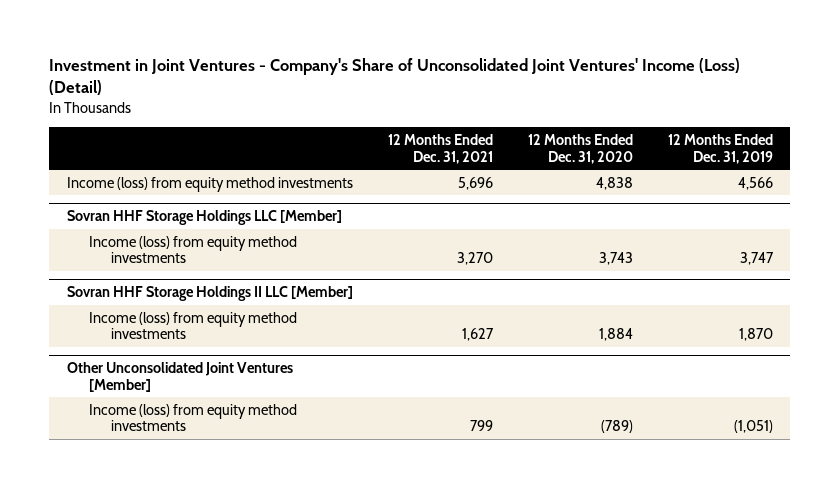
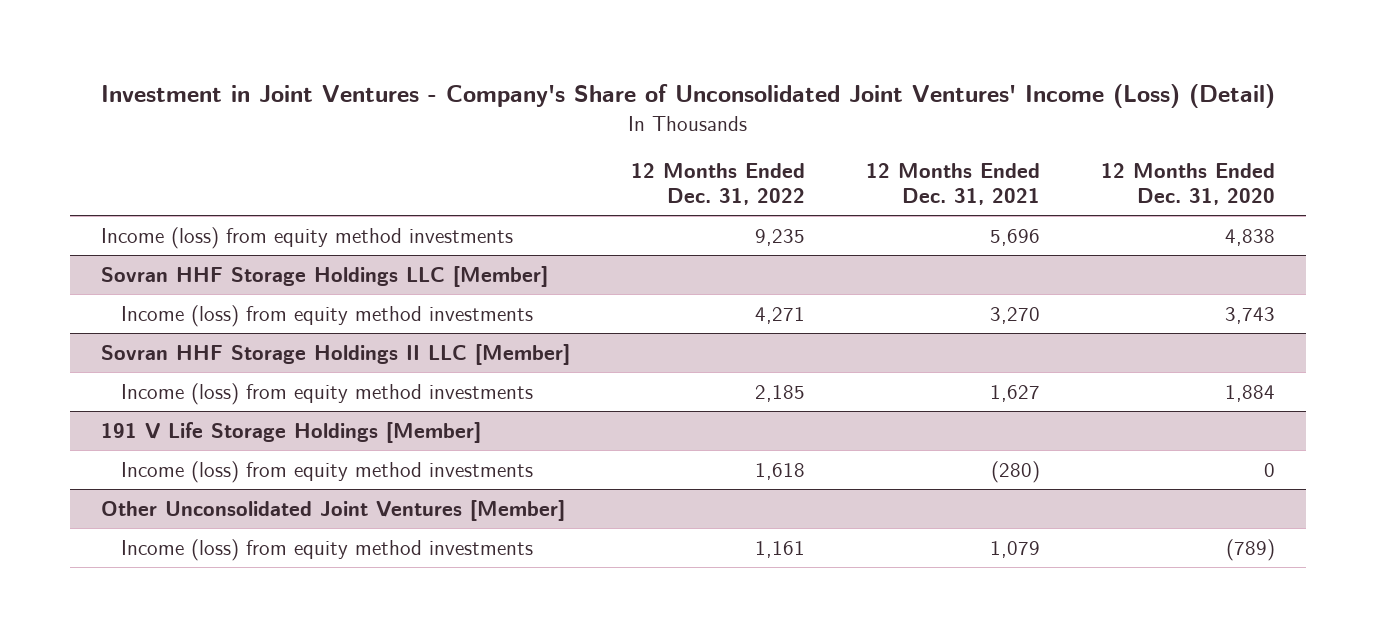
[667,133,773,164] 12 Months Ended Dec. 31, 2019 -> none
none -> [631,163,806,206] 12 Months Ended Dec. 31, 2022
none -> [100,421,481,443] 191 V Life Storage Holdings [Member]
none -> [120,460,533,483] Income (loss) from equity method investments
[469,420,493,432] 799 -> [990,540,1041,558] 1,079

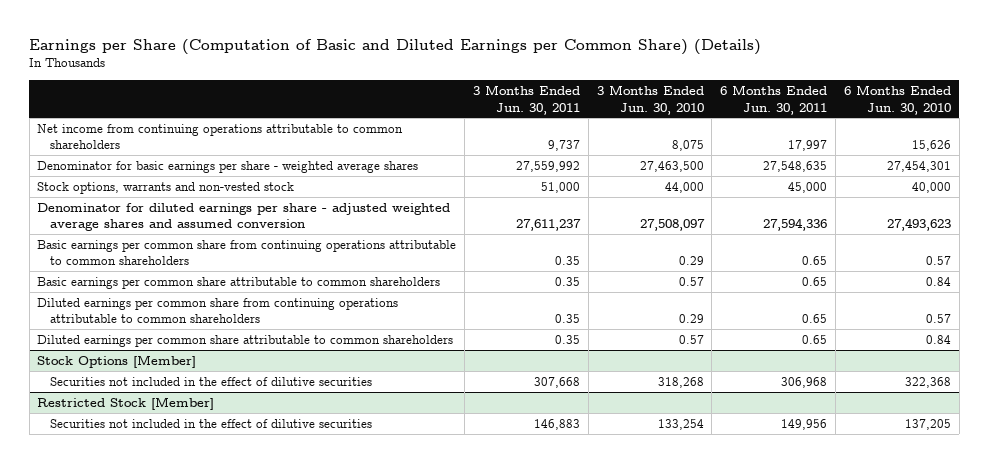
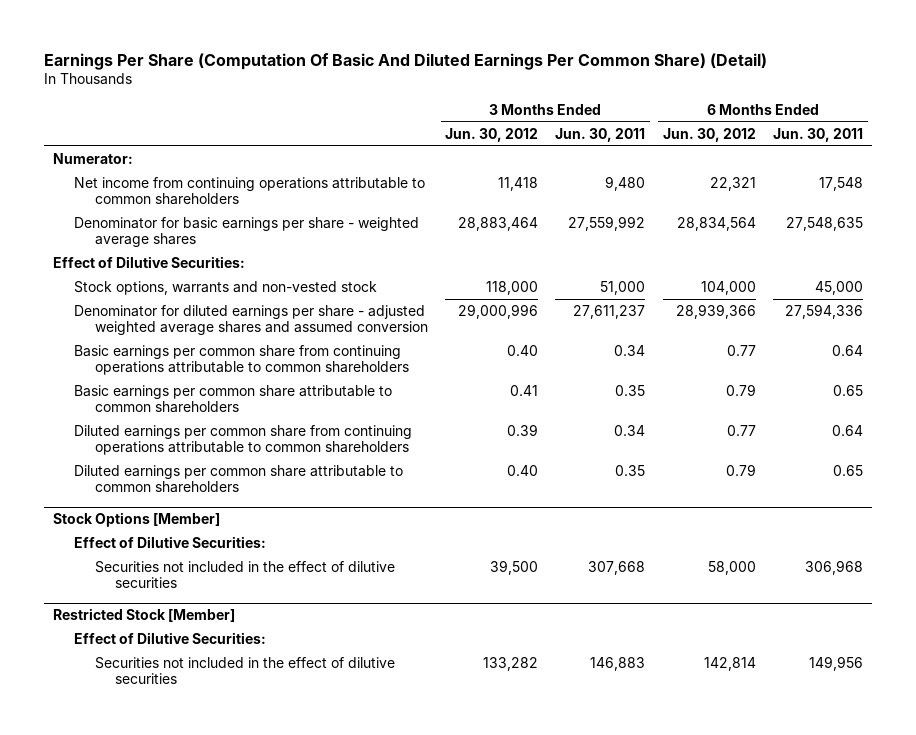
[29,38,762,55] Earnings per Share (Computation of Basic and Diluted Earnings per Common Share) (Details) -> [44,52,768,70] Earnings Per Share (Computation Of Basic And Diluted Earnings Per Common Share) (Detail)
[596,85,704,115] 3 Months Ended Jun. 30, 2010 -> none
[843,85,951,115] 6 Months Ended Jun. 30, 2010 -> none
none -> [444,127,538,142] Jun. 30, 2012
none -> [662,127,756,142] Jun. 30, 2012
none -> [53,152,134,164] Numerator:
[547,140,580,152] 9,737 -> [605,175,646,191] 9,480
[788,140,828,152] 17,997 -> [819,176,864,191] 17,548
none -> [53,255,246,268] Effect of Dilutive Securities:
[554,256,580,266] 0.35 -> [614,344,646,356] 0.34
[802,256,828,266] 0.65 -> [832,344,864,356] 0.64
[554,314,580,324] 0.35 -> [614,424,646,436] 0.34
[802,314,828,324] 0.65 -> [832,424,864,436] 0.64
none -> [73,535,266,548] Effect of Dilutive Securities:
none -> [73,631,266,644] Effect of Dilutive Securities:

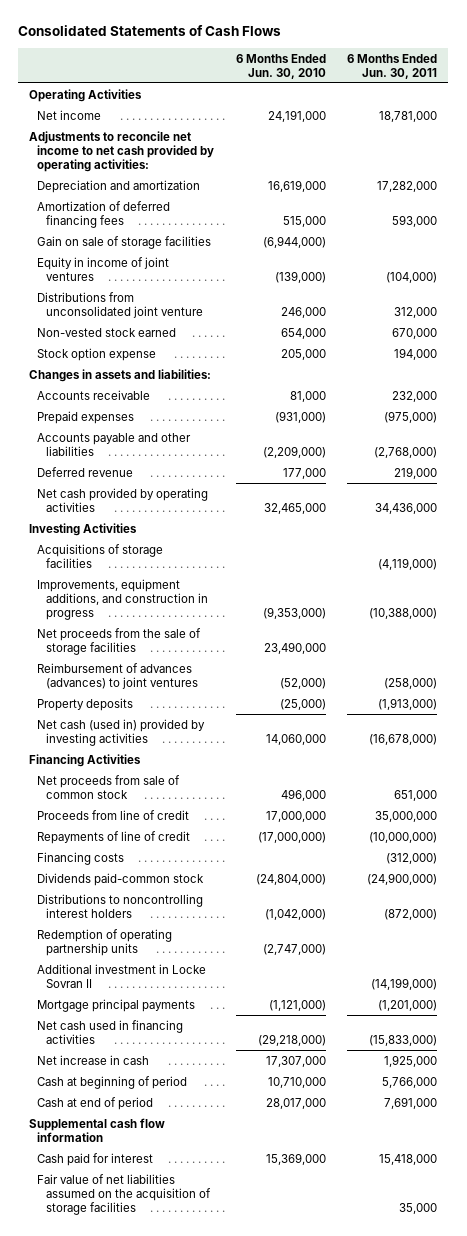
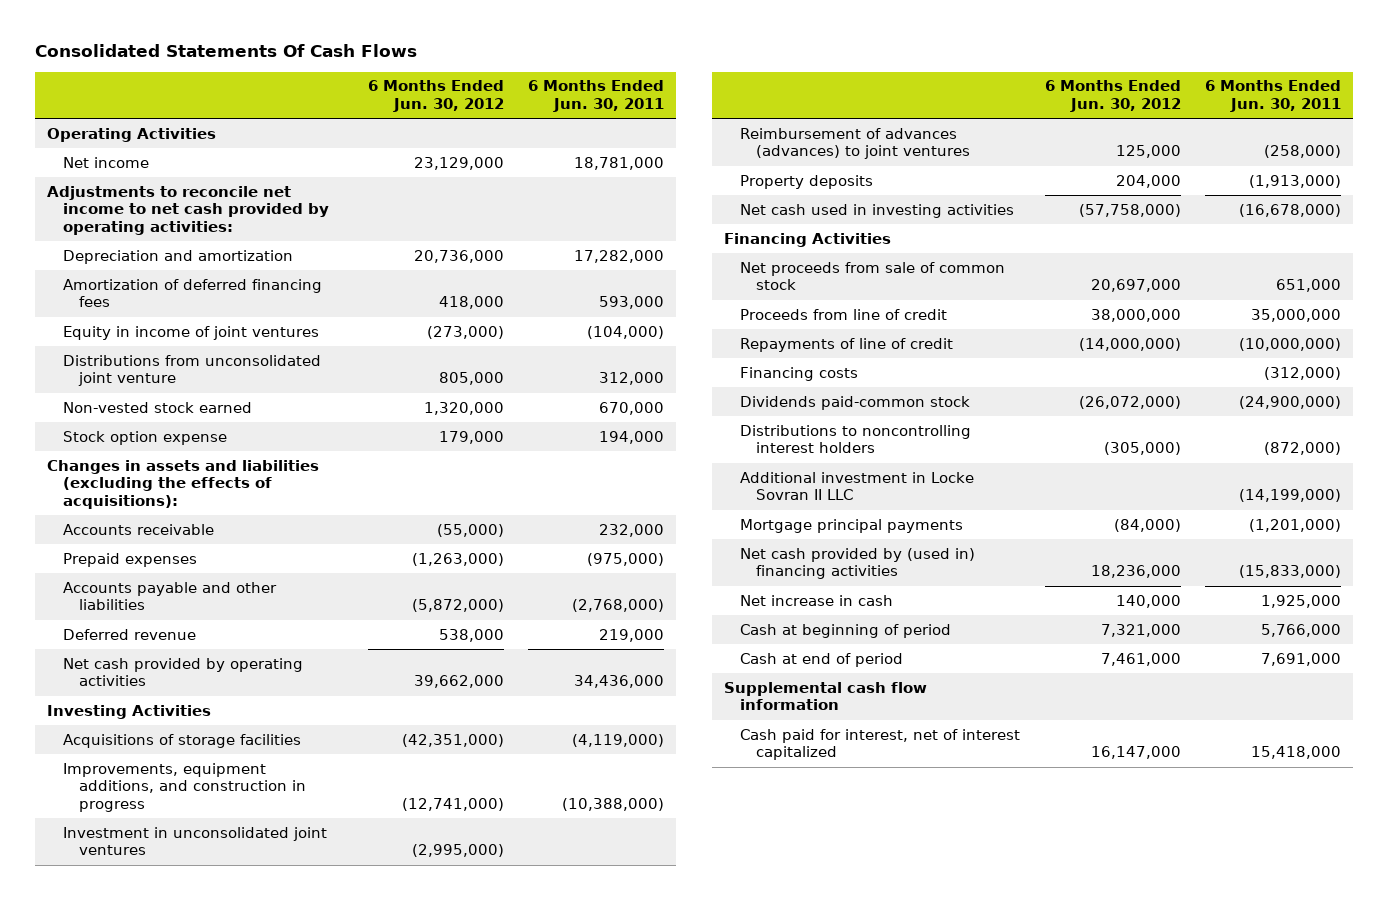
[18,25,282,37] Consolidated Statements of Cash Flows -> [35,44,418,58] Consolidated Statements Of Cash Flows
[235,53,326,79] 6 Months Ended Jun. 30, 2010 -> none
none -> [367,80,504,113] 6 Months Ended Jun. 30, 2012
[37,235,212,249] Gain on sale of storage facilities -> none
[29,368,212,382] Changes in assets and liabilities: -> [47,459,320,509] Changes in assets and liabilities (excluding the effects of acquisitions):
[37,627,202,655] Net proceeds from the sale of storage facilities -> none
none -> [63,826,328,856] Investment in unconsolidated joint ventures
[37,718,206,746] Net cash (used in) provided by investing activities -> [740,203,1015,218] Net cash used in investing activities
[37,928,173,956] Redemption of operating partnership units -> none
[37,963,207,988] Additional investment in Locke Sovran II -> [740,471,975,501] Additional investment in Locke Sovran II LLC
[37,1019,184,1044] Net cash used in financing activities -> [740,547,976,580] Net cash provided by (used in) financing activities
[37,1173,211,1215] Fair value of net liabilities assumed on the acquisition of storage facilities -> none
[37,1152,154,1166] Cash paid for interest -> [740,728,1021,761] Cash paid for interest, net of interest capitalized

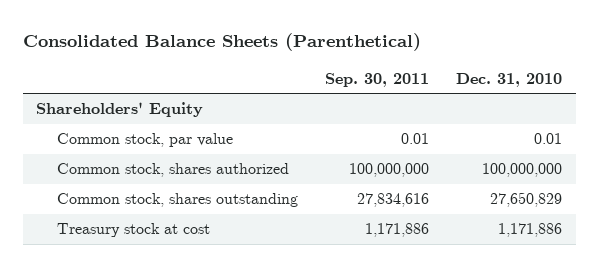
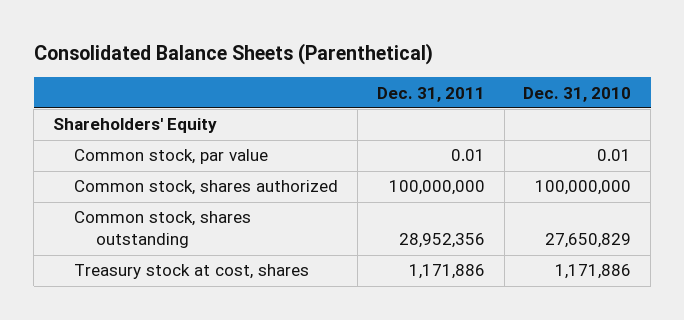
[325,72,430,87] Sep. 30, 2011 -> none
none -> [376,86,485,102] Dec. 31, 2011
[56,223,210,238] Treasury stock at cost -> [74,264,310,280] Treasury stock at cost, shares

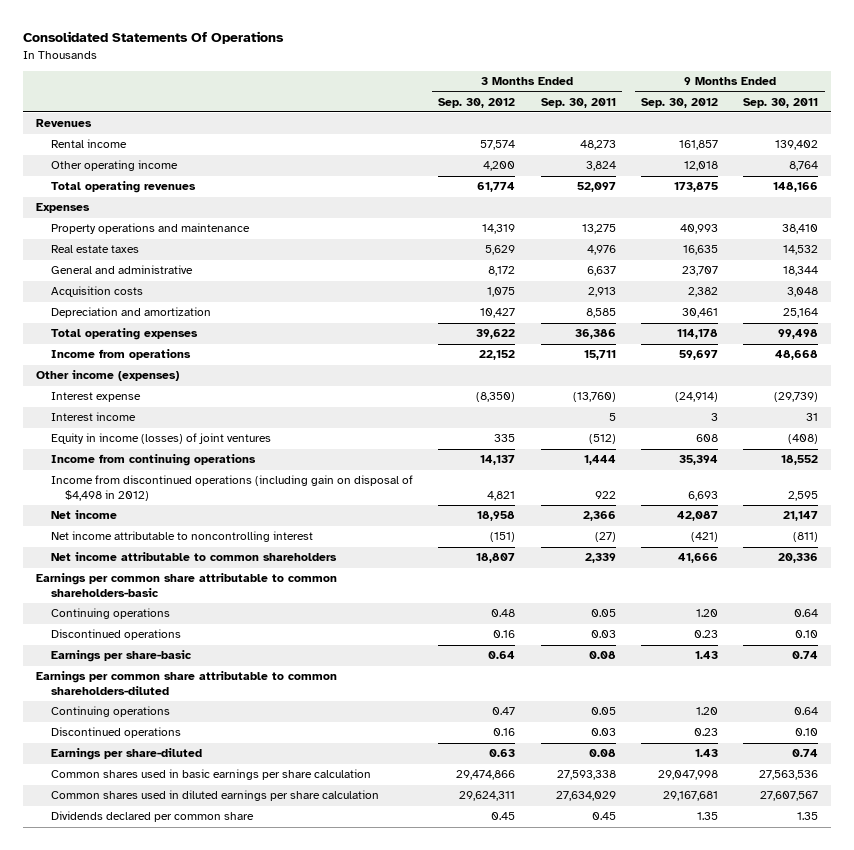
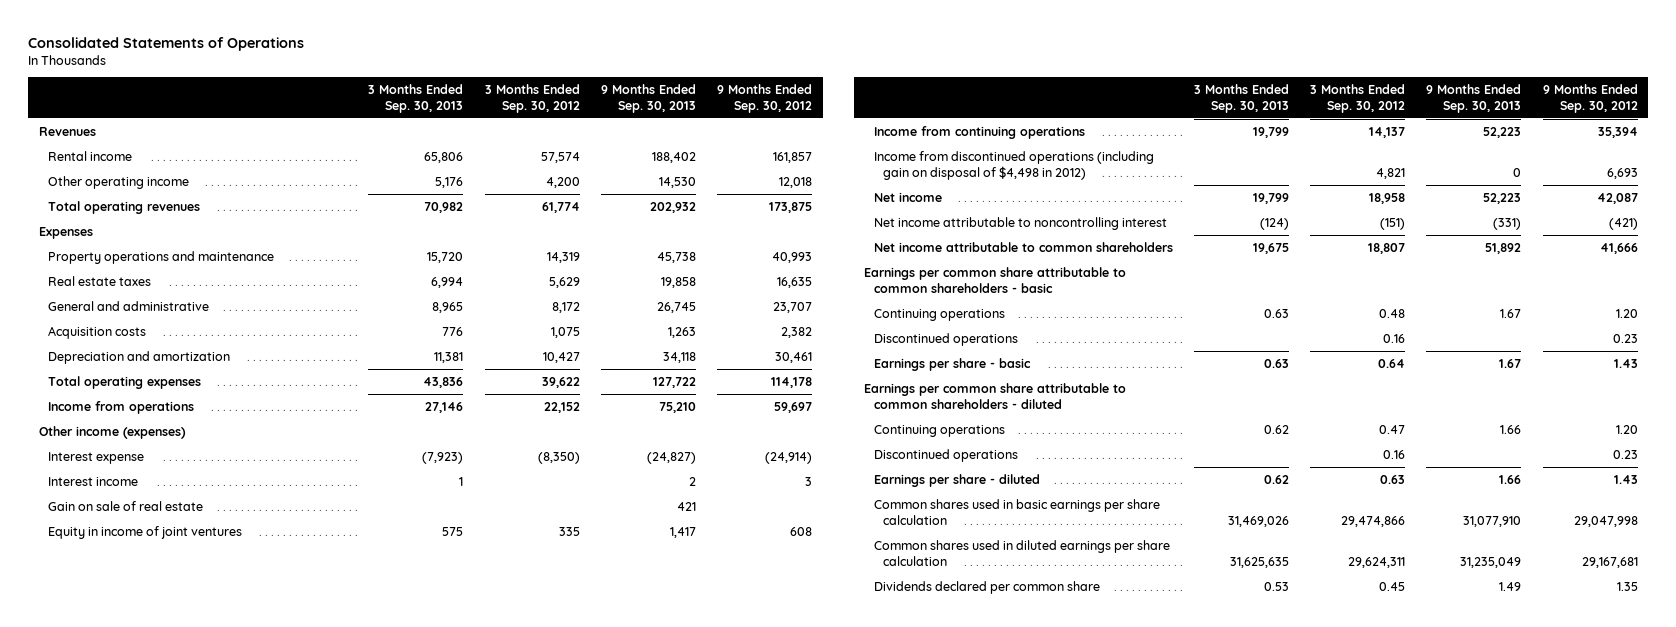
[23,31,285,45] Consolidated Statements Of Operations -> [28,36,305,51] Consolidated Statements of Operations
[540,97,616,108] Sep. 30, 2011 -> none
[743,97,819,108] Sep. 30, 2011 -> none
none -> [368,84,464,113] 3 Months Ended Sep. 30, 2013
none -> [600,84,696,113] 9 Months Ended Sep. 30, 2013
none -> [48,500,204,511] Gain on sale of real estate
[50,433,271,445] Equity in income (losses) of joint ventures -> [48,525,243,539] Equity in income of joint ventures
[35,573,337,597] Earnings per common share attributable to common shareholders-basic -> [864,266,1127,293] Earnings per common share attributable to common shareholders - basic
[50,650,192,663] Earnings per share-basic -> [873,357,1031,371] Earnings per share - basic
[35,671,337,695] Earnings per common share attributable to common shareholders-diluted -> [864,382,1127,409] Earnings per common share attributable to common shareholders - diluted
[50,748,202,761] Earnings per share-diluted -> [873,473,1040,487] Earnings per share - diluted

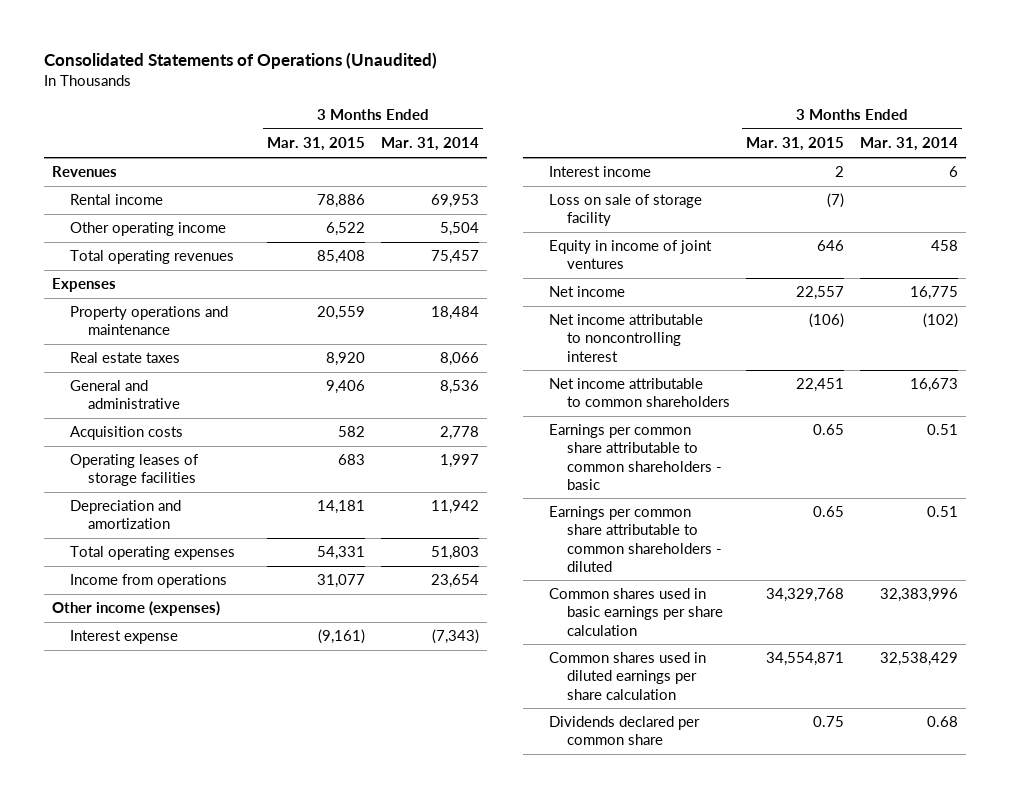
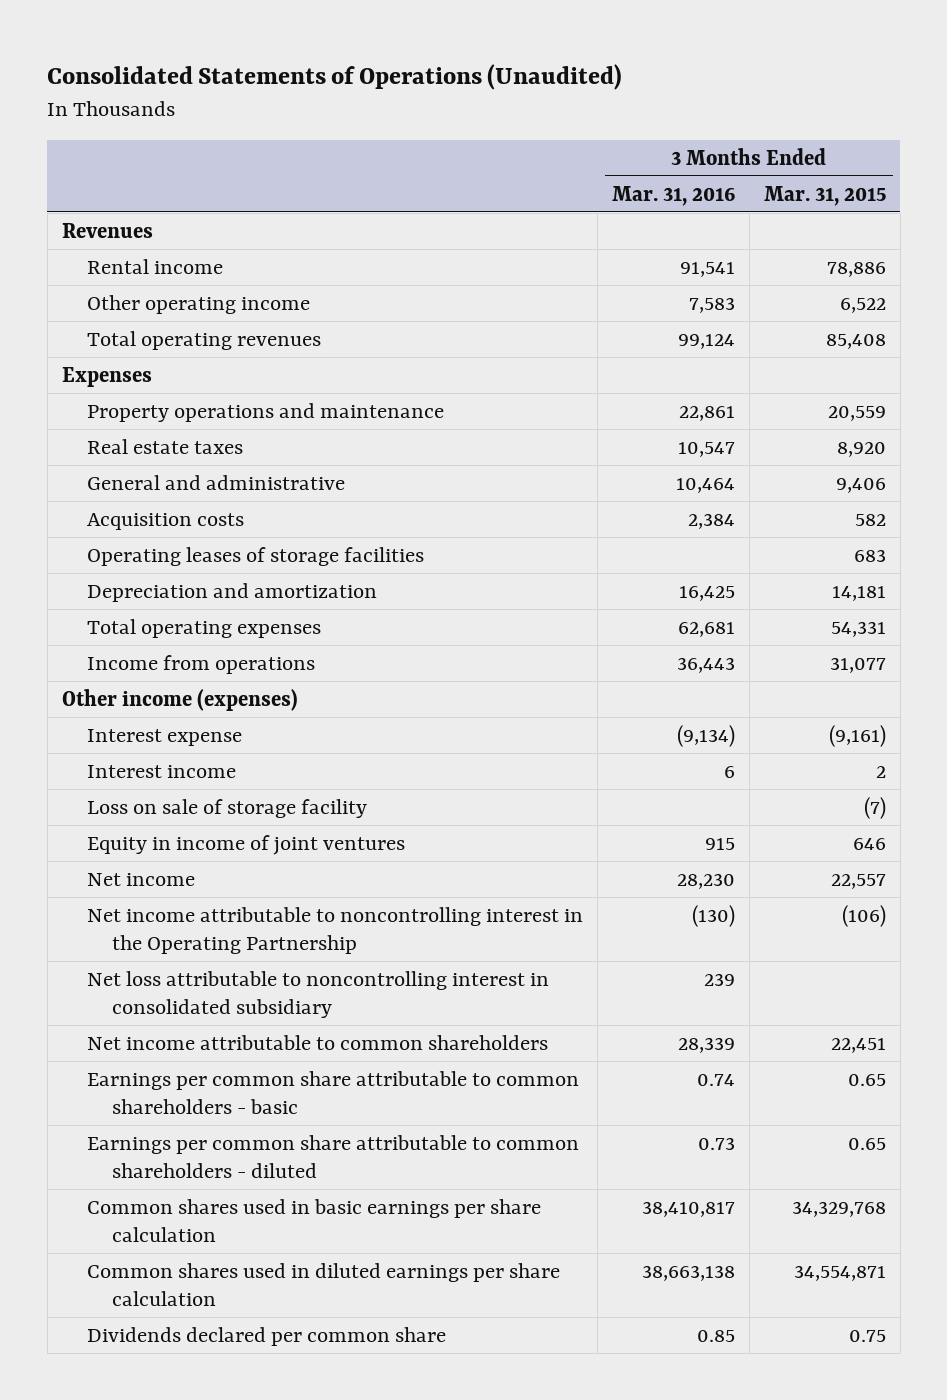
[380,137,479,152] Mar. 31, 2014 -> none
none -> [611,185,735,206] Mar. 31, 2016
[549,314,704,362] Net income attributable to noncontrolling interest -> [86,906,583,955] Net income attributable to noncontrolling interest in the Operating Partnership
none -> [86,970,549,1019] Net loss attributable to noncontrolling interest in consolidated subsidiary

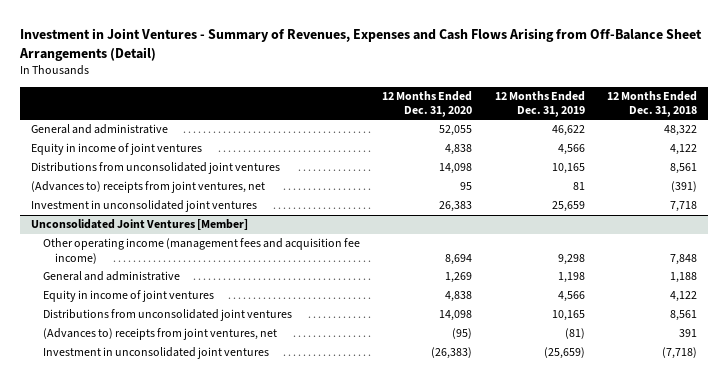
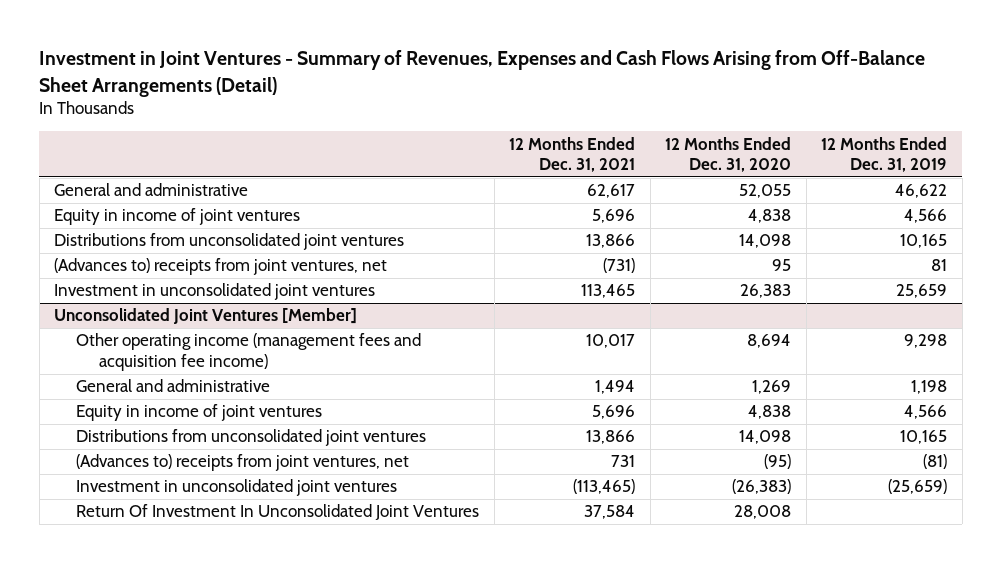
[606,90,697,118] 12 Months Ended Dec. 31, 2018 -> none
none -> [509,136,636,173] 12 Months Ended Dec. 31, 2021
none -> [76,504,480,521] Return Of Investment In Unconsolidated Joint Ventures

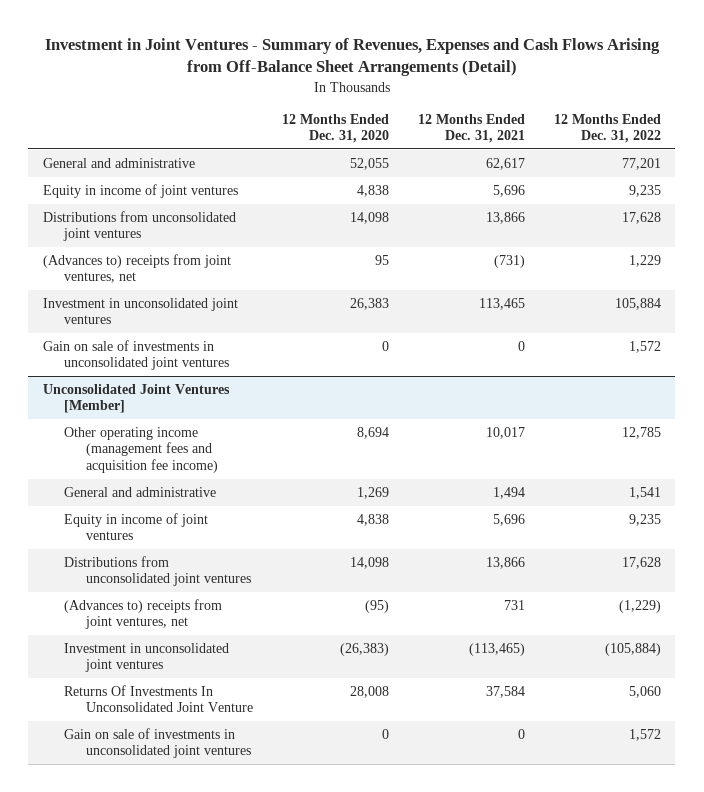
[821,136,948,173] 12 Months Ended Dec. 31, 2019 -> none
none -> [553,113,661,144] 12 Months Ended Dec. 31, 2022
none -> [42,339,230,371] Gain on sale of investments in unconsolidated joint ventures
[76,504,480,521] Return Of Investment In Unconsolidated Joint Ventures -> [64,684,253,713] Returns Of Investments In Unconsolidated Joint Venture
none -> [64,727,251,759] Gain on sale of investments in unconsolidated joint ventures

